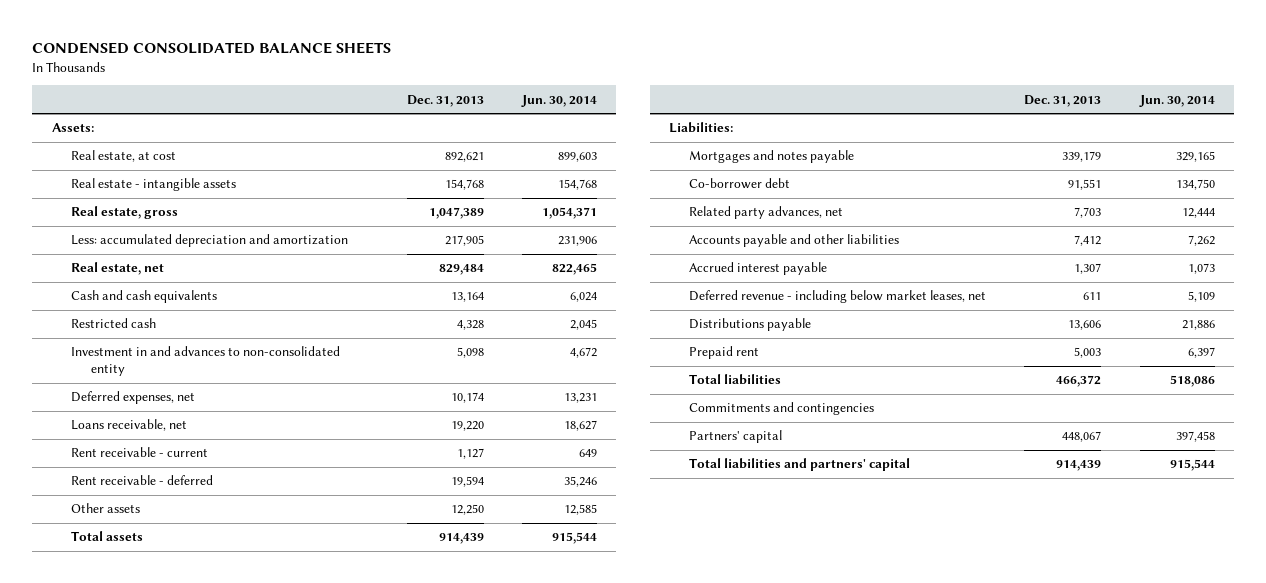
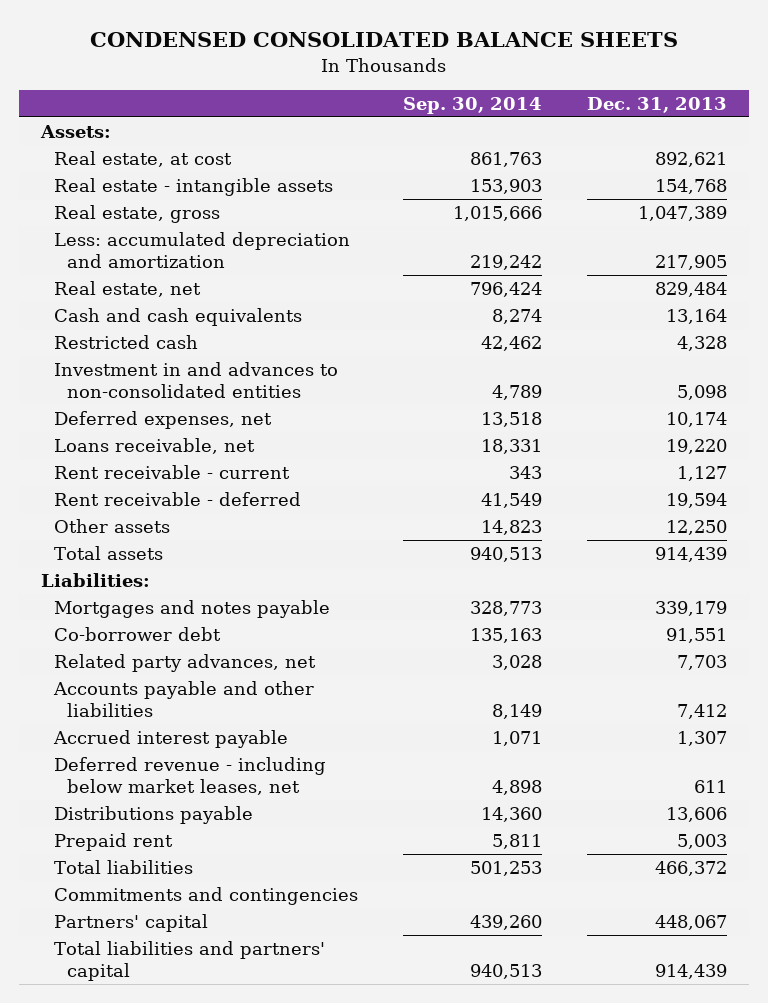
[520,94,597,107] Jun. 30, 2014 -> none
none -> [403,96,543,114] Sep. 30, 2014
[71,346,341,377] Investment in and advances to non-consolidated entity -> [54,362,339,399] Investment in and advances to non-consolidated entities

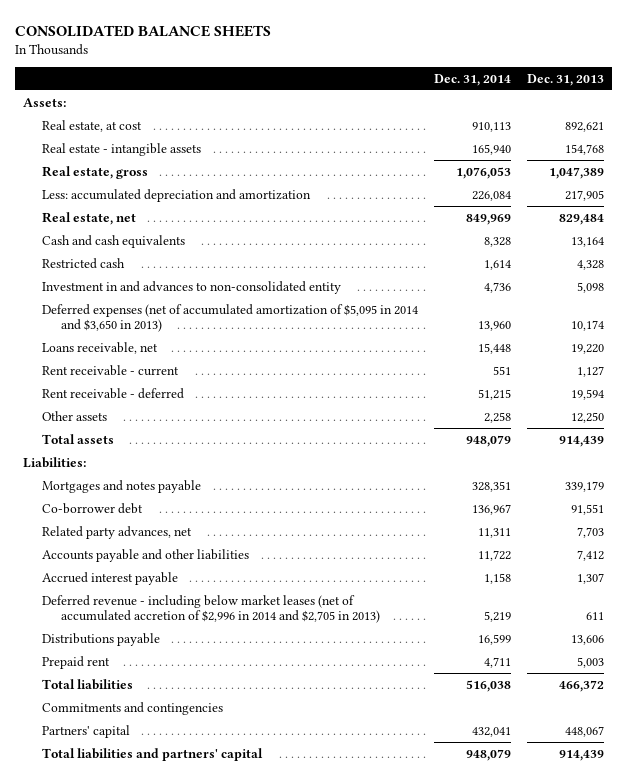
[90,32,679,48] CONDENSED CONSOLIDATED BALANCE SHEETS -> [14,24,271,37] CONSOLIDATED BALANCE SHEETS
[403,96,543,114] Sep. 30, 2014 -> none
none -> [433,74,511,87] Dec. 31, 2014
[54,362,339,399] Investment in and advances to non-consolidated entities -> [41,280,341,294] Investment in and advances to non-consolidated entity
[54,411,273,430] Deferred expenses, net -> [41,303,418,333] Deferred expenses (net of accumulated amortization of $5,095 in 2014 and $3,650 in 2013)
[54,757,327,796] Deferred revenue - including below market leases, net -> [41,594,381,624] Deferred revenue - including below market leases (net of accumulated accretion of $2,996 in 2014 and $2,705 in 2013)

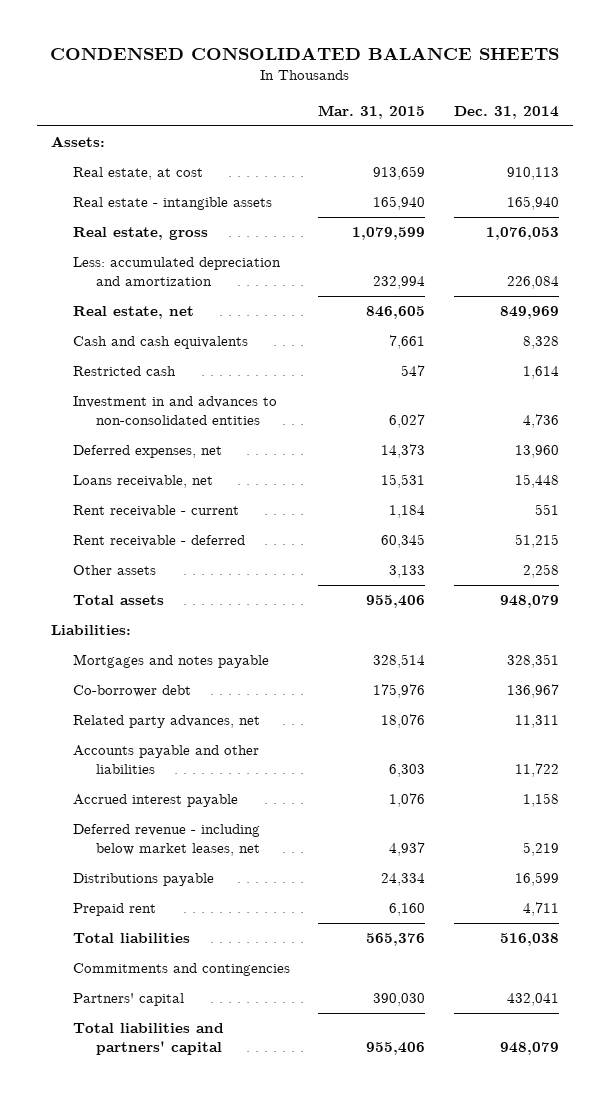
[14,24,271,37] CONSOLIDATED BALANCE SHEETS -> [49,47,559,61] CONDENSED CONSOLIDATED BALANCE SHEETS
[526,74,604,87] Dec. 31, 2013 -> none
none -> [318,104,426,119] Mar. 31, 2015
[41,280,341,294] Investment in and advances to non-consolidated entity -> [73,396,278,426] Investment in and advances to non-consolidated entities
[41,303,418,333] Deferred expenses (net of accumulated amortization of $5,095 in 2014 and $3,650 in 2013) -> [73,445,223,459] Deferred expenses, net
[41,594,381,624] Deferred revenue - including below market leases (net of accumulated accretion of $2,996 in 2014 and $2,705 in 2013) -> [73,824,261,857] Deferred revenue - including below market leases, net

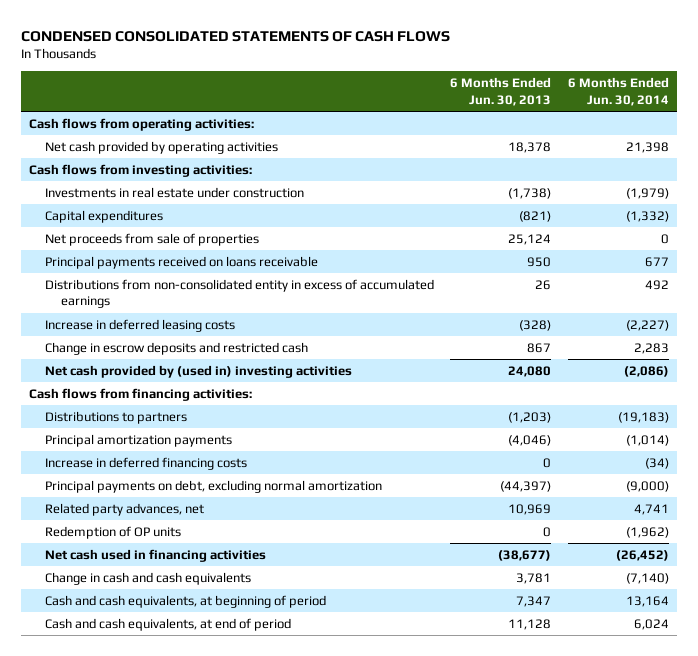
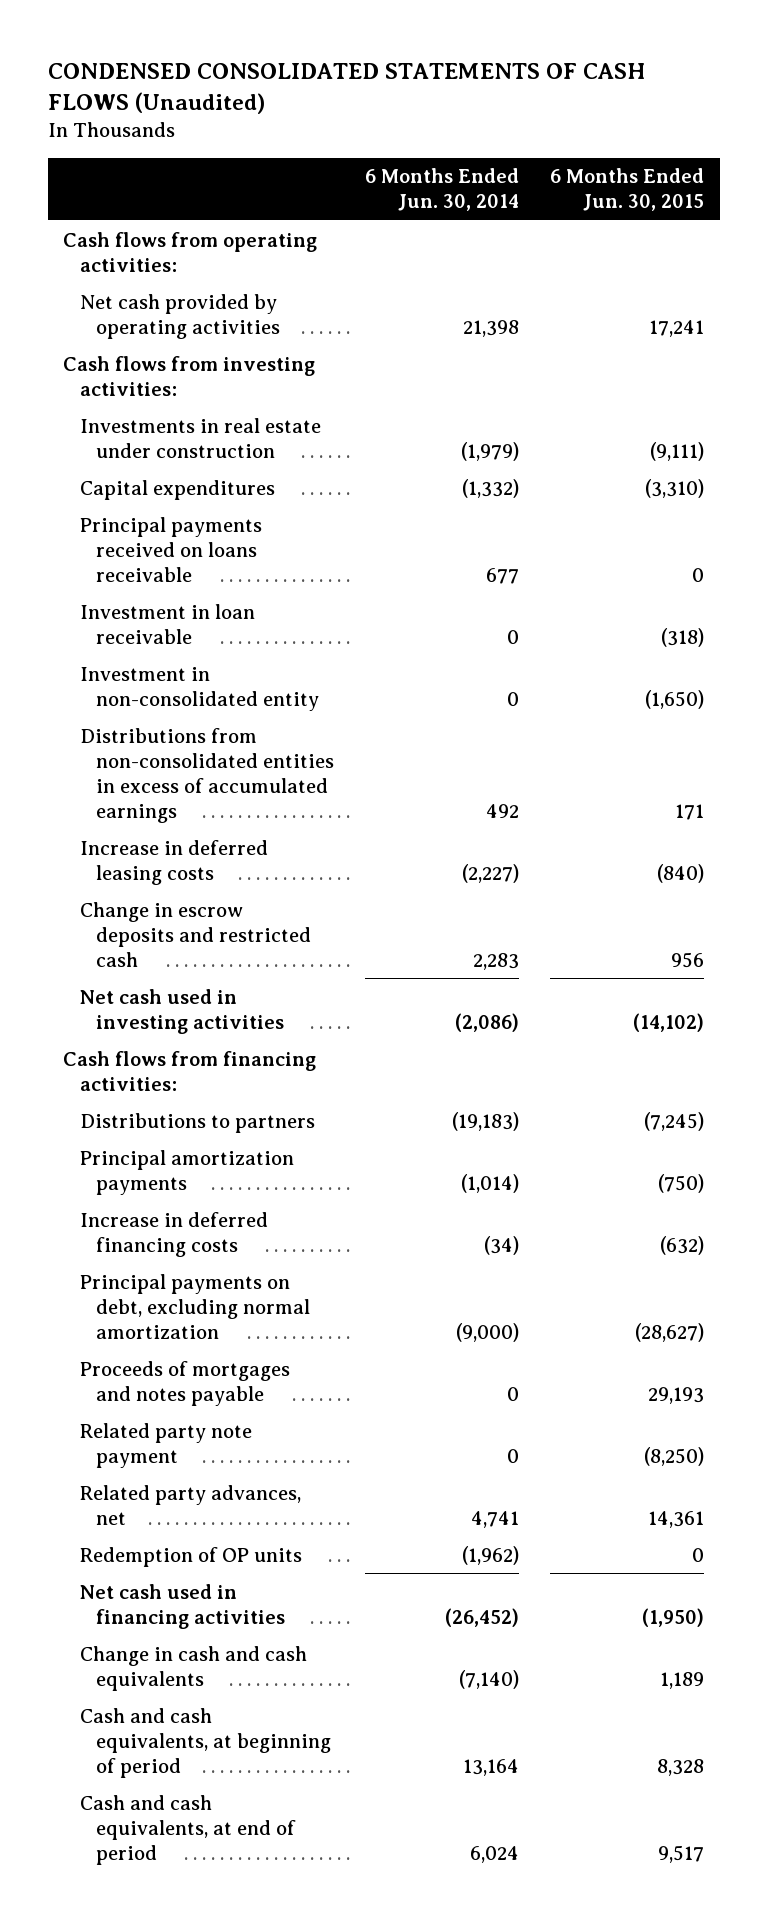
[20,30,450,42] CONDENSED CONSOLIDATED STATEMENTS OF CASH FLOWS -> [47,62,645,115] CONDENSED CONSOLIDATED STATEMENTS OF CASH FLOWS (Unaudited)
[450,77,552,106] 6 Months Ended Jun. 30, 2013 -> none
none -> [550,168,705,212] 6 Months Ended Jun. 30, 2015
[45,232,260,246] Net proceeds from sale of properties -> none
none -> [79,603,255,644] Investment in loan receivable
none -> [79,666,320,711] Investment in non-consolidated entity
[45,278,435,309] Distributions from non-consolidated entity in excess of accumulated earnings -> [79,727,335,823] Distributions from non-consolidated entities in excess of accumulated earnings
[45,364,353,378] Net cash provided by (used in) investing activities -> [79,988,285,1034] Net cash used in investing activities
none -> [79,1360,290,1406] Proceeds of mortgages and notes payable
none -> [79,1422,252,1468] Related party note payment

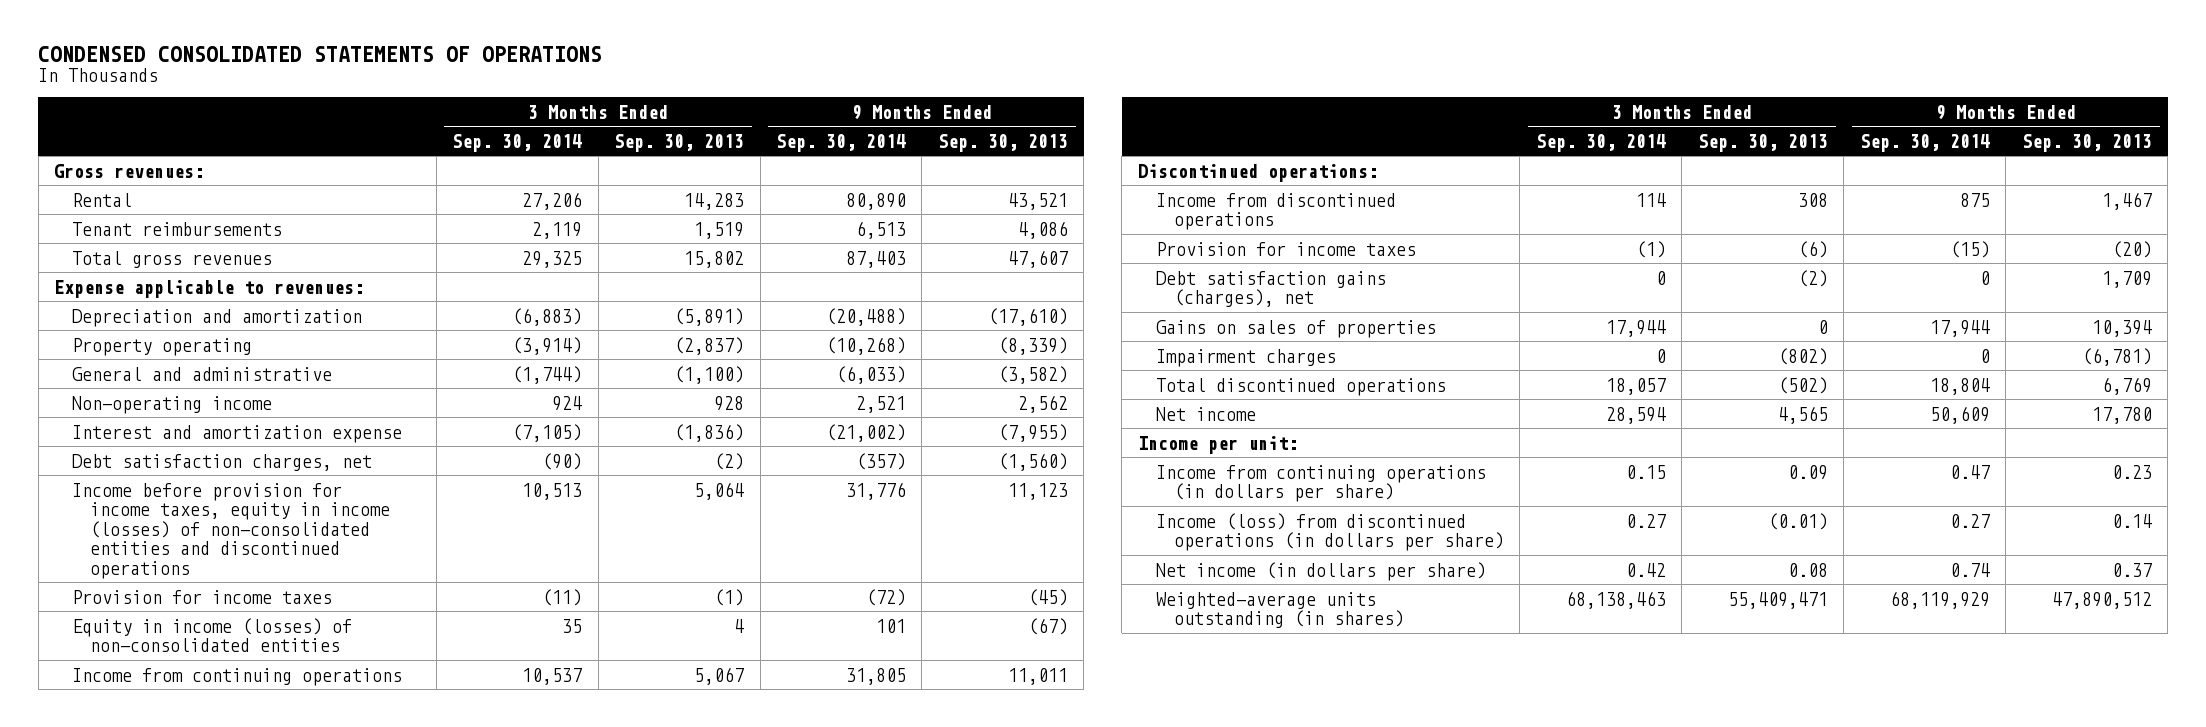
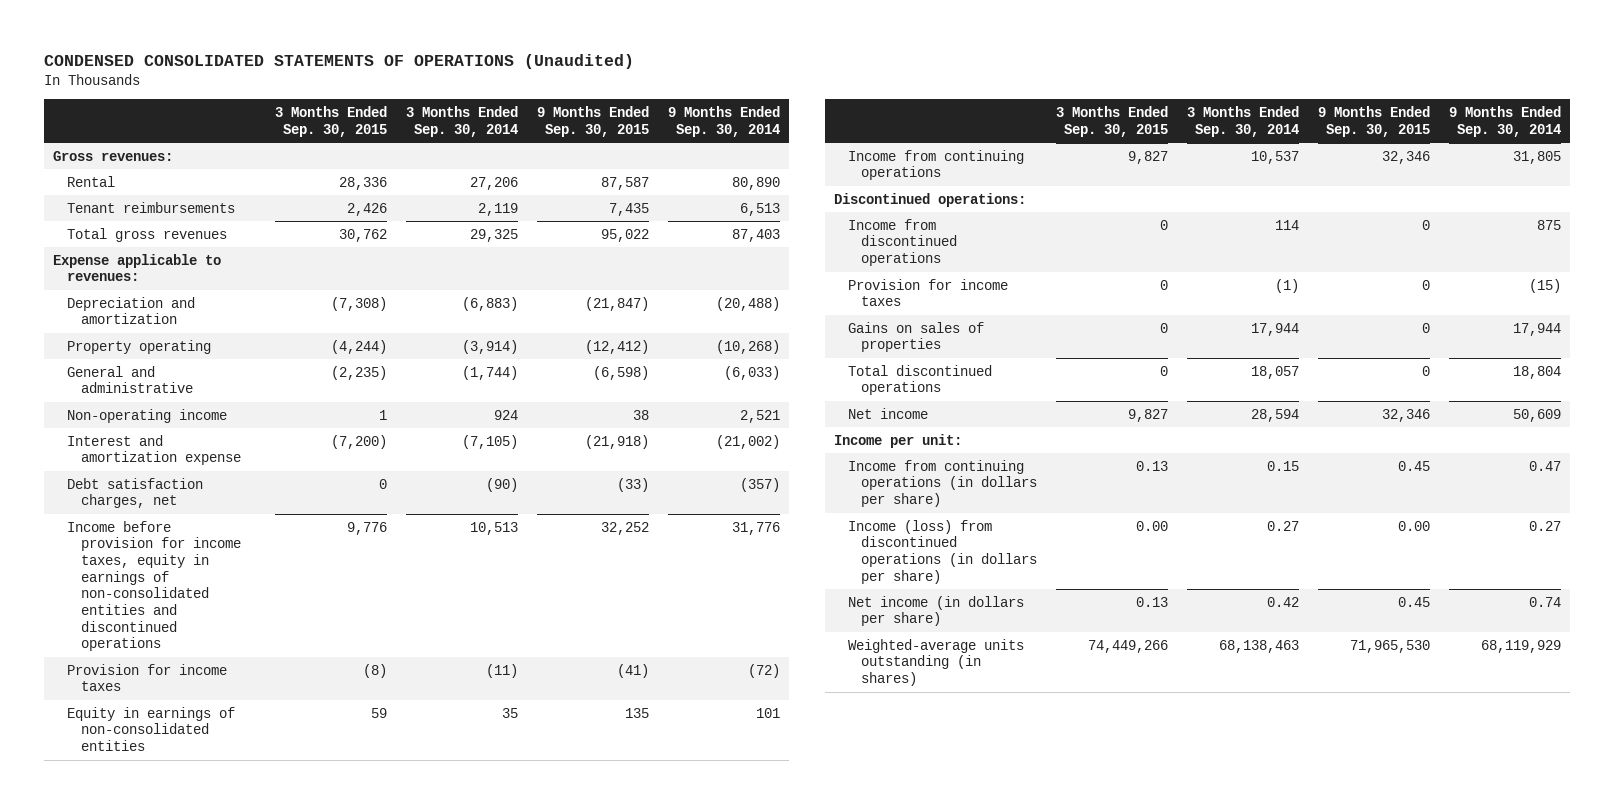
[38,45,603,62] CONDENSED CONSOLIDATED STATEMENTS OF OPERATIONS -> [44,54,635,70] CONDENSED CONSOLIDATED STATEMENTS OF OPERATIONS (Unaudited)
[614,133,745,152] Sep. 30, 2013 -> none
[937,133,1068,152] Sep. 30, 2013 -> none
none -> [275,106,388,137] 3 Months Ended Sep. 30, 2015
none -> [537,106,650,137] 9 Months Ended Sep. 30, 2015
[72,482,391,579] Income before provision for income taxes, equity in income (losses) of non-consolidated entities and discontinued operations -> [67,520,241,652] Income before provision for income taxes, equity in earnings of non-consolidated entities and discontinued operations
[72,617,353,653] Equity in income (losses) of non-consolidated entities -> [67,706,236,752] Equity in earnings of non-consolidated entities
[1155,270,1386,308] Debt satisfaction gains (charges), net -> none
[1155,348,1336,367] Impairment charges -> none

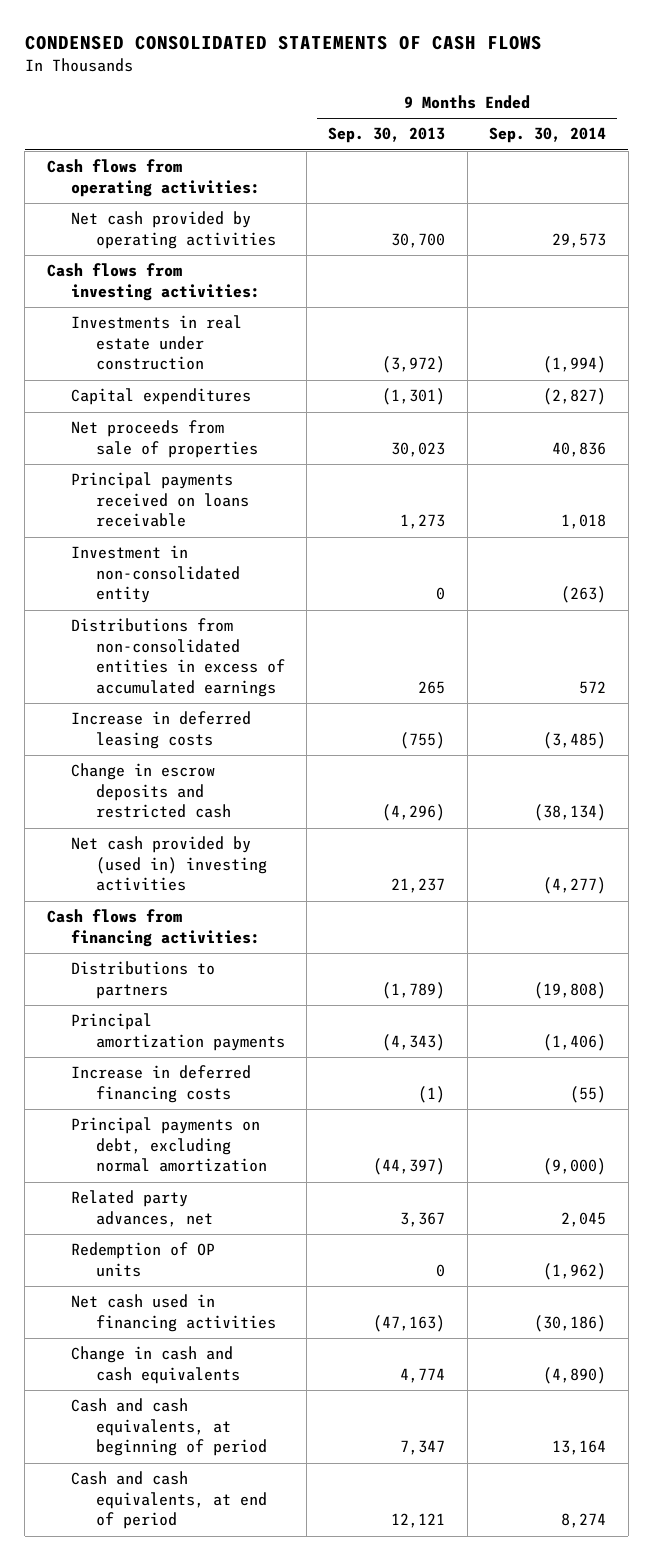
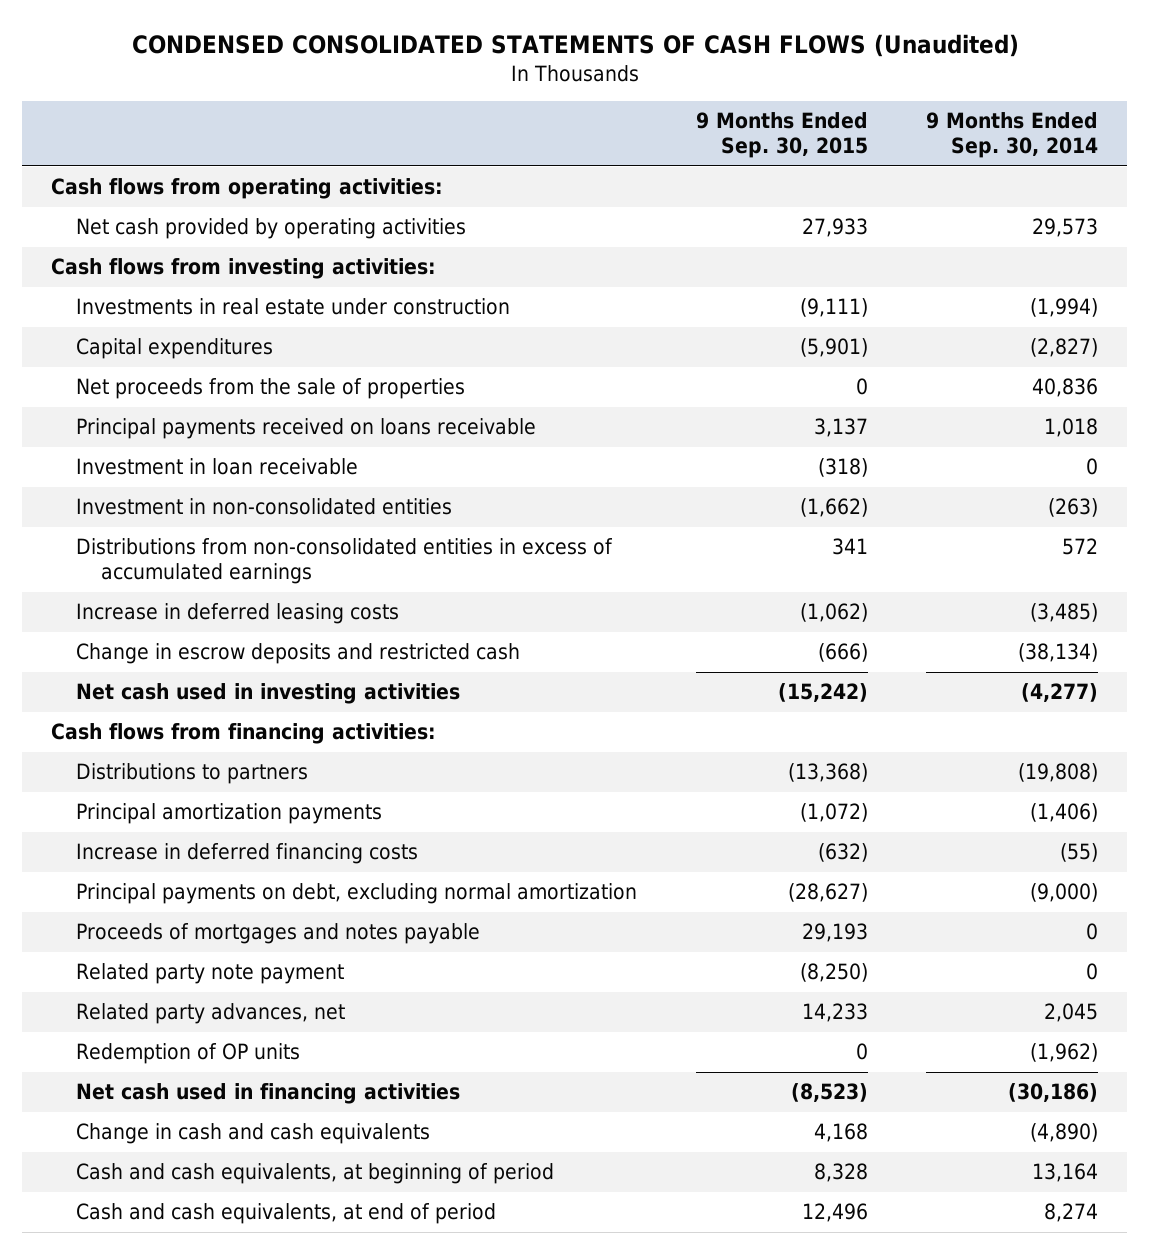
[24,35,542,51] CONDENSED CONSOLIDATED STATEMENTS OF CASH FLOWS -> [131,34,1019,58] CONDENSED CONSOLIDATED STATEMENTS OF CASH FLOWS (Unaudited)
[328,127,446,144] Sep. 30, 2013 -> none
none -> [695,112,868,159] 9 Months Ended Sep. 30, 2015
[71,420,258,458] Net proceeds from sale of properties -> [76,378,466,400] Net proceeds from the sale of properties
none -> [76,458,359,476] Investment in loan receivable
[71,545,240,604] Investment in non-consolidated entity -> [76,498,453,516] Investment in non-consolidated entities
[71,836,267,892] Net cash provided by (used in) investing activities -> [76,683,461,705] Net cash used in investing activities
none -> [76,923,481,945] Proceeds of mortgages and notes payable
none -> [76,963,345,985] Related party note payment

